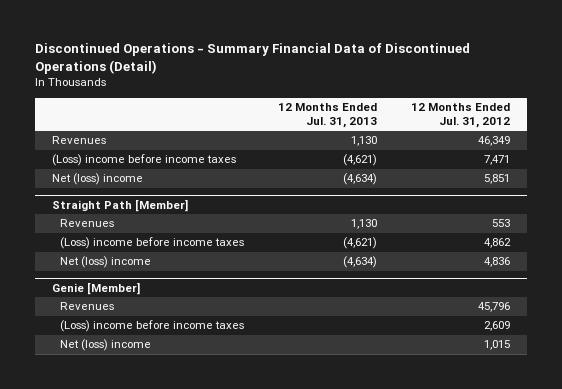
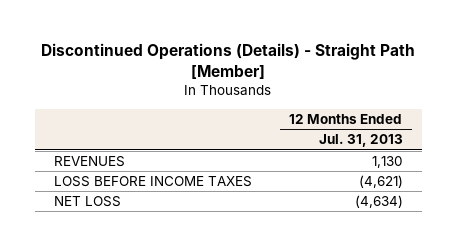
[34,42,470,74] Discontinued Operations - Summary Financial Data of Discontinued Operations (Detail) -> [41,43,416,80] Discontinued Operations (Details) - Straight Path [Member]
[411,102,511,129] 12 Months Ended Jul. 31, 2012 -> none
[51,198,188,212] Straight Path [Member] -> none
[60,219,115,228] Revenues -> none
[60,237,245,250] (Loss) income before income taxes -> none
[60,256,152,269] Net (loss) income -> none
[51,281,140,295] Genie [Member] -> none
[60,302,115,311] Revenues -> none
[60,320,245,333] (Loss) income before income taxes -> none
[60,339,152,352] Net (loss) income -> none
[51,136,106,145] Revenues -> [54,156,126,168] REVENUES
[51,154,236,167] (Loss) income before income taxes -> [54,176,253,188] LOSS BEFORE INCOME TAXES
[51,173,143,186] Net (loss) income -> [54,196,122,208] NET LOSS

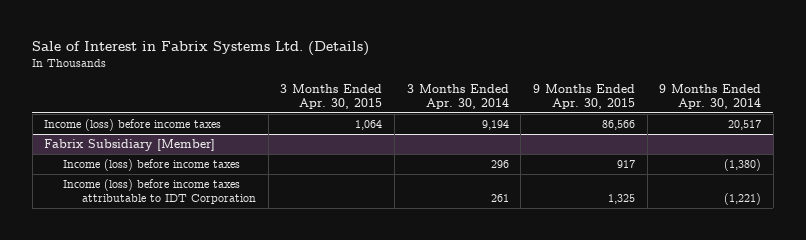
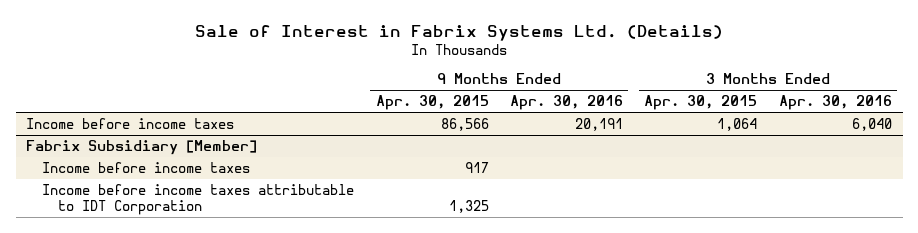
[406,83,509,109] 3 Months Ended Apr. 30, 2014 -> none
[659,83,762,109] 9 Months Ended Apr. 30, 2014 -> none
none -> [510,95,624,111] Apr. 30, 2016
none -> [778,95,892,111] Apr. 30, 2016
[44,119,222,132] Income (loss) before income taxes -> [26,118,235,130] Income before income taxes
[63,159,241,172] Income (loss) before income taxes -> [42,162,251,174] Income before income taxes
[63,179,257,205] Income (loss) before income taxes attributable to IDT Corporation -> [42,184,355,215] Income before income taxes attributable to IDT Corporation

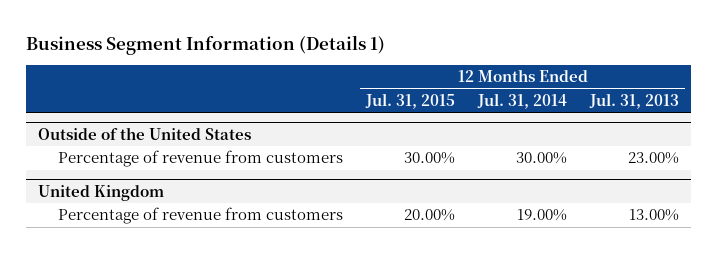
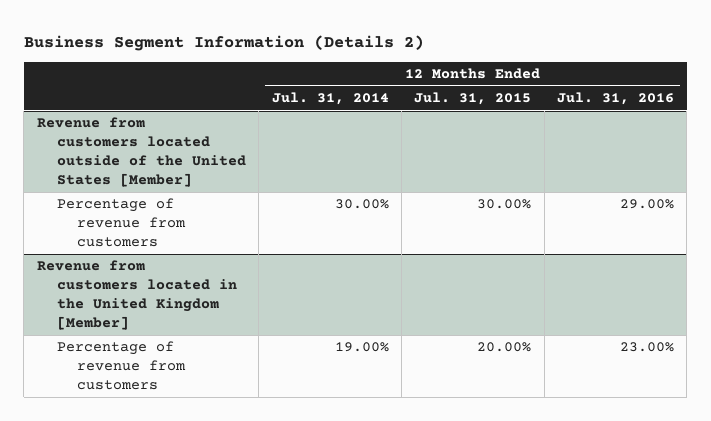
[26,34,386,55] Business Segment Information (Details 1) -> [23,34,424,51] Business Segment Information (Details 2)
[589,92,680,109] Jul. 31, 2013 -> none
none -> [557,92,675,106] Jul. 31, 2016
[37,126,251,140] Outside of the United States -> [36,117,246,188] Revenue from customers located outside of the United States [Member]
[37,184,164,201] United Kingdom -> [36,260,237,331] Revenue from customers located in the United Kingdom [Member]

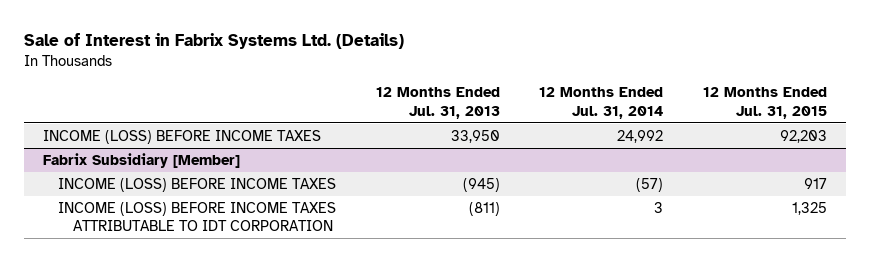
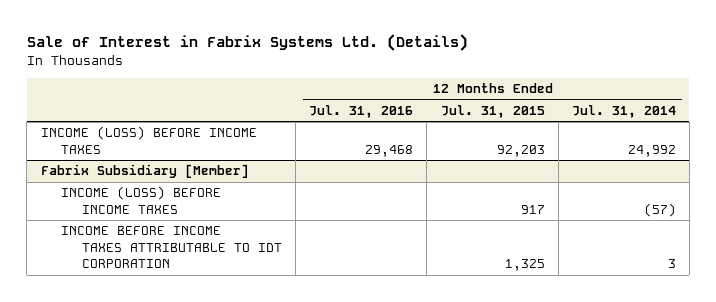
[375,87,500,119] 12 Months Ended Jul. 31, 2013 -> none
none -> [309,105,414,119] Jul. 31, 2016
[57,201,336,232] INCOME (LOSS) BEFORE INCOME TAXES ATTRIBUTABLE TO IDT CORPORATION -> [61,226,283,269] INCOME BEFORE INCOME TAXES ATTRIBUTABLE TO IDT CORPORATION

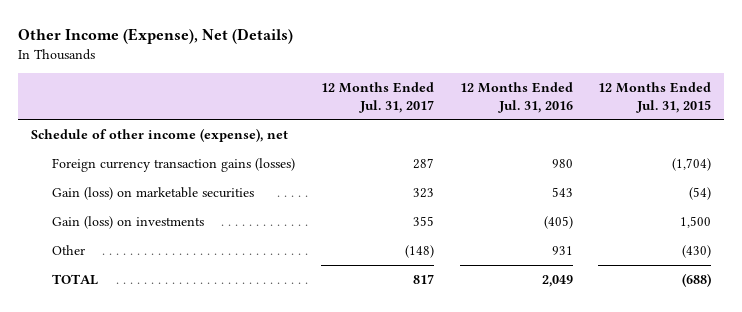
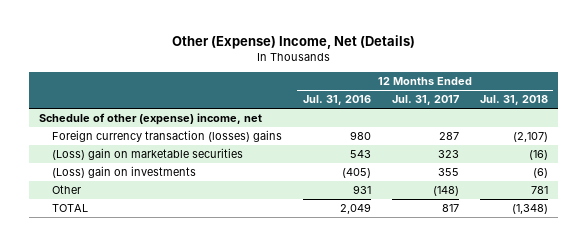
[18,28,294,45] Other Income (Expense), Net (Details) -> [171,35,415,50] Other (Expense) Income, Net (Details)
[598,82,712,113] 12 Months Ended Jul. 31, 2015 -> none
none -> [479,95,548,106] Jul. 31, 2018
[31,127,289,142] Schedule of other income (expense), net -> [39,113,263,126] Schedule of other (expense) income, net
[52,157,296,172] Foreign currency transaction gains (losses) -> [51,130,282,143] Foreign currency transaction (losses) gains
[52,186,255,200] Gain (loss) on marketable securities -> [51,148,243,161] (Loss) gain on marketable securities
[52,215,205,229] Gain (loss) on investments -> [51,166,196,179] (Loss) gain on investments

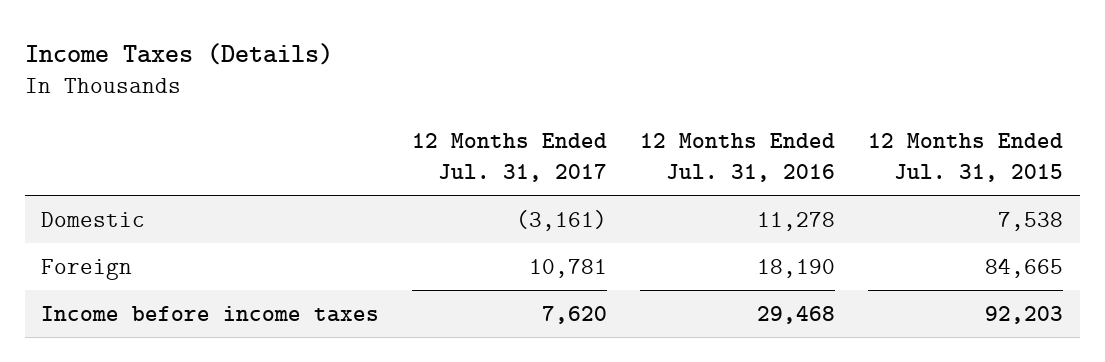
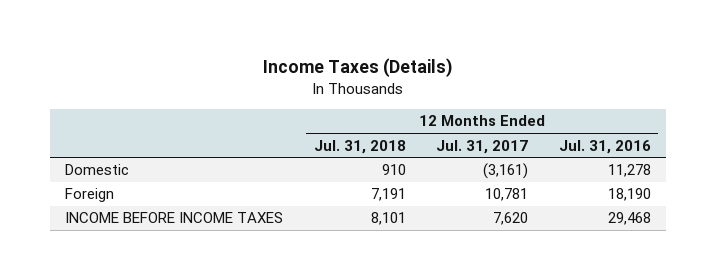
[868,132,1064,182] 12 Months Ended Jul. 31, 2015 -> none
none -> [313,139,406,154] Jul. 31, 2018
[41,305,380,322] Income before income taxes -> [65,212,284,224] INCOME BEFORE INCOME TAXES

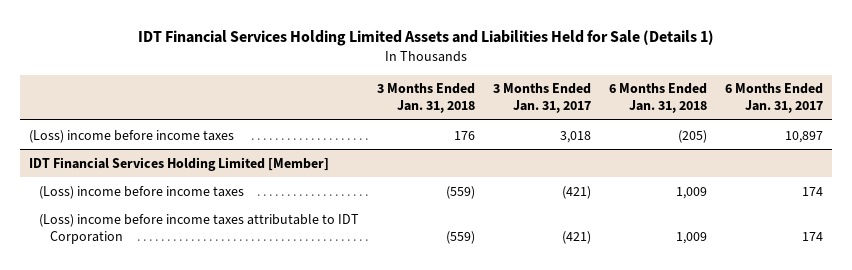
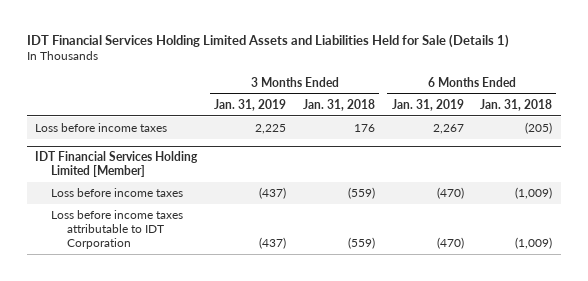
[492,83,591,114] 3 Months Ended Jan. 31, 2017 -> none
[724,83,823,114] 6 Months Ended Jan. 31, 2017 -> none
none -> [214,99,287,112] Jan. 31, 2019
none -> [391,99,464,112] Jan. 31, 2019
[28,129,234,143] (Loss) income before income taxes -> [35,123,168,133] Loss before income taxes
[39,185,245,199] (Loss) income before income taxes -> [51,188,184,198] Loss before income taxes
[675,186,707,199] 1,009 -> [515,187,553,200] (1,009)
[39,213,360,244] (Loss) income before income taxes attributable to IDT Corporation -> [51,210,184,250] Loss before income taxes attributable to IDT Corporation
[675,231,707,244] 1,009 -> [515,237,553,250] (1,009)

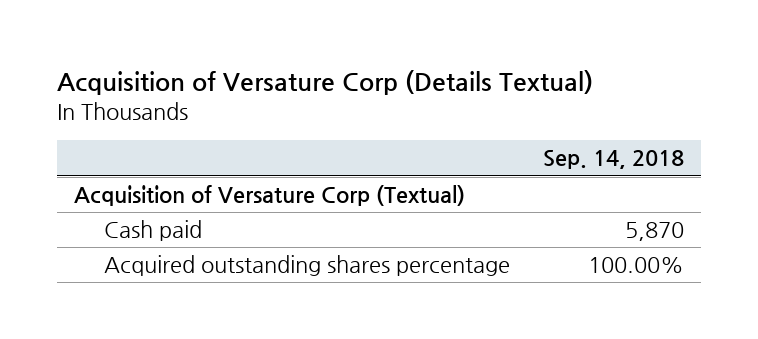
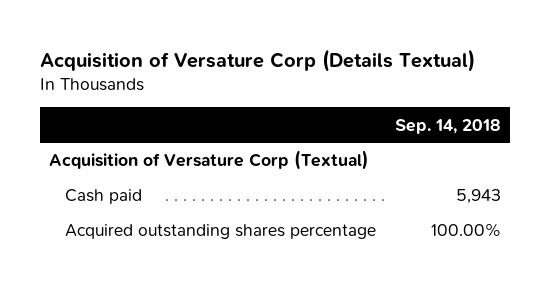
[625,222,685,242] 5,870 -> [455,189,501,205] 5,943

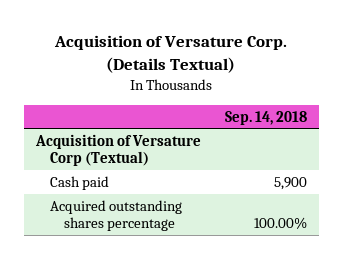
[39,48,475,72] Acquisition of Versature Corp (Details Textual) -> [54,35,288,73] Acquisition of Versature Corp. (Details Textual)
[455,189,501,205] 5,943 -> [273,176,307,190] 5,900

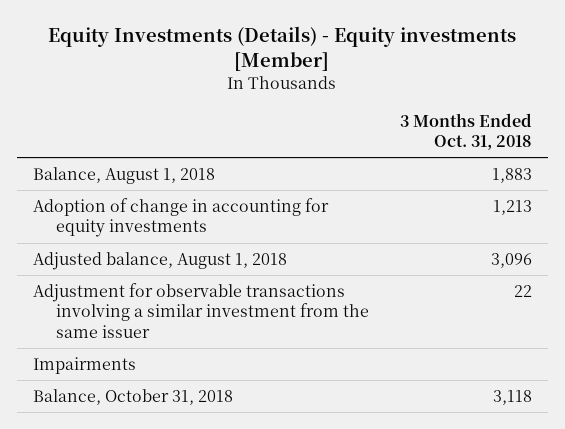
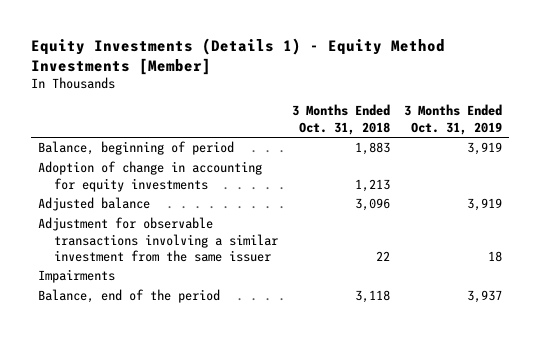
[48,26,517,71] Equity Investments (Details) - Equity investments [Member] -> [30,37,445,75] Equity Investments (Details 1) - Equity Method Investments [Member]
none -> [404,104,503,135] 3 Months Ended Oct. 31, 2019
[32,166,215,184] Balance, August 1, 2018 -> [37,141,234,156] Balance, beginning of period
[32,251,287,270] Adjusted balance, August 1, 2018 -> [37,197,150,212] Adjusted balance
[32,388,233,405] Balance, October 31, 2018 -> [37,289,220,304] Balance, end of the period

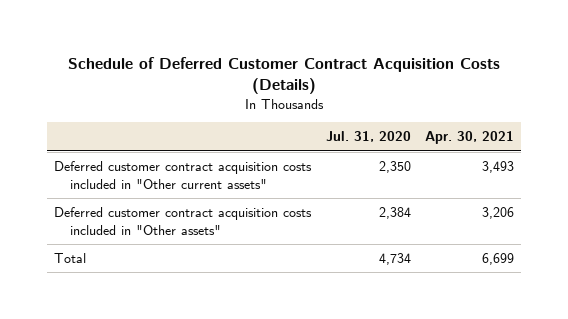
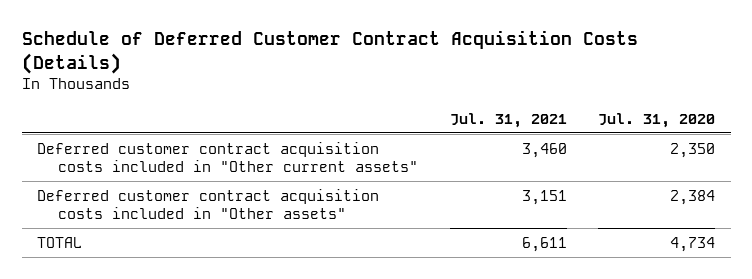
[424,131,514,145] Apr. 30, 2021 -> none
none -> [449,112,567,128] Jul. 31, 2021
[54,252,87,263] Total -> [37,236,83,248] TOTAL

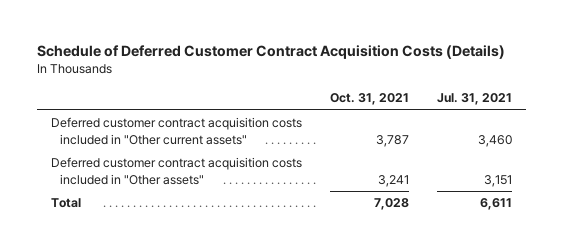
[597,112,715,128] Jul. 31, 2020 -> none
none -> [329,93,409,106] Oct. 31, 2021
[37,236,83,248] TOTAL -> [50,198,81,209] Total

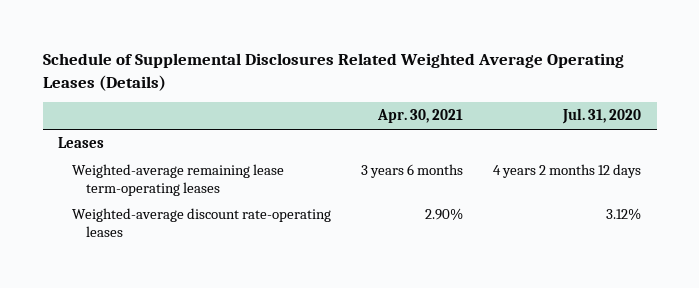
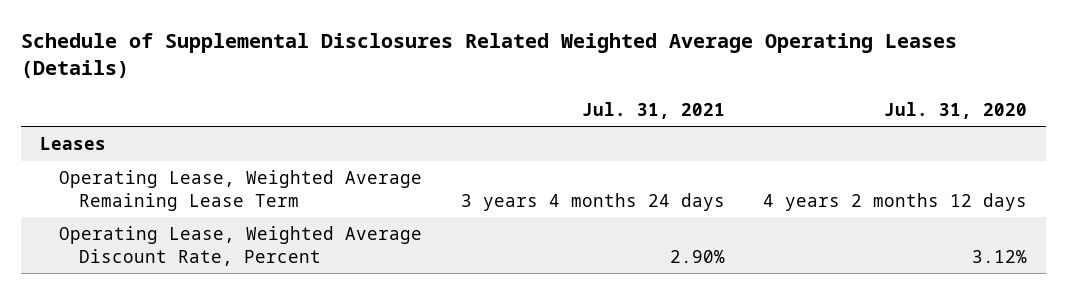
[377,109,464,124] Apr. 30, 2021 -> none
none -> [581,101,725,119] Jul. 31, 2021
[71,164,284,196] Weighted-average remaining lease term-operating leases -> [59,170,423,211] Operating Lease, Weighted Average Remaining Lease Term
[71,208,331,237] Weighted-average discount rate-operating leases -> [59,226,423,266] Operating Lease, Weighted Average Discount Rate, Percent

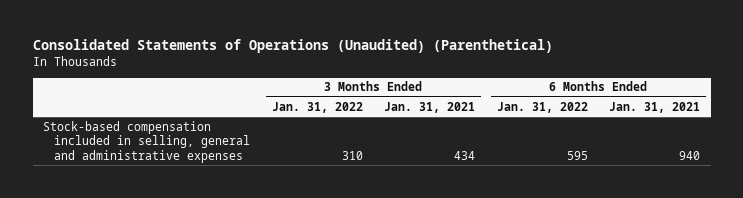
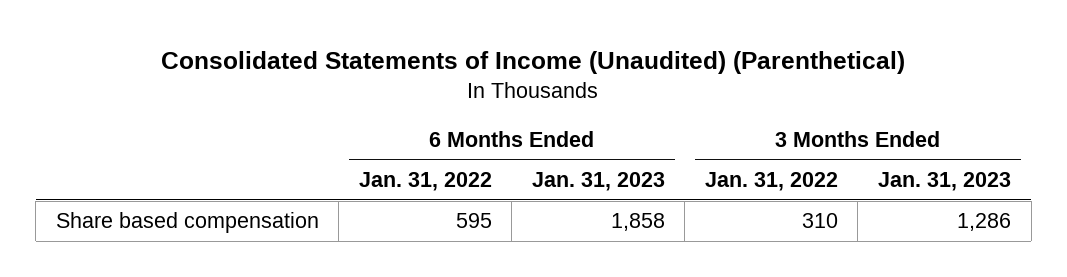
[32,39,553,54] Consolidated Statements of Operations (Unaudited) (Parenthetical) -> [161,51,906,75] Consolidated Statements of Income (Unaudited) (Parenthetical)
[384,101,476,113] Jan. 31, 2021 -> none
[609,101,701,113] Jan. 31, 2021 -> none
none -> [531,172,665,192] Jan. 31, 2023
none -> [877,172,1011,192] Jan. 31, 2023
[43,120,251,163] Stock-based compensation included in selling, general and administrative expenses -> [55,212,319,234] Share based compensation

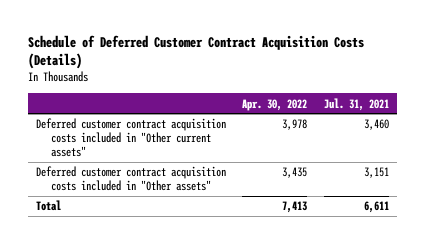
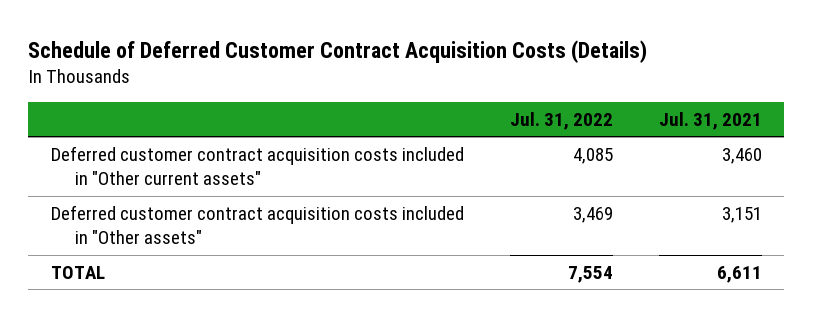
[242,98,308,111] Apr. 30, 2022 -> none
none -> [509,111,613,130] Jul. 31, 2022
[36,200,62,212] Total -> [51,265,106,279] TOTAL

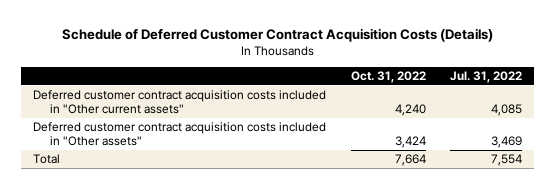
[658,111,762,130] Jul. 31, 2021 -> none
none -> [350,71,426,84] Oct. 31, 2022
[51,265,106,279] TOTAL -> [33,154,61,165] Total

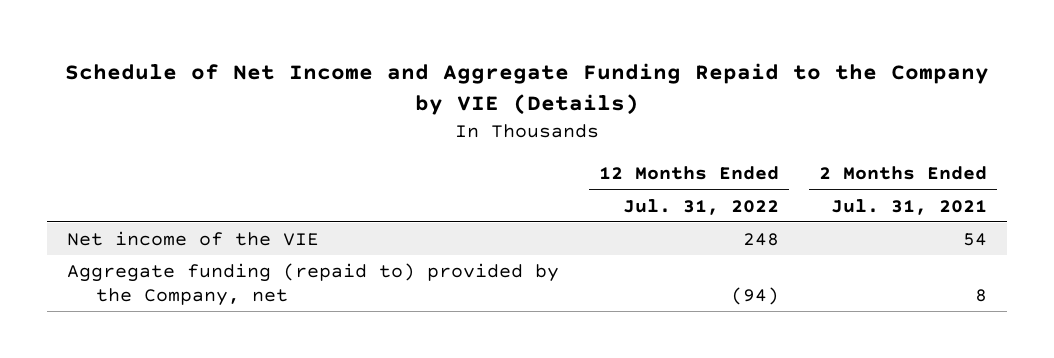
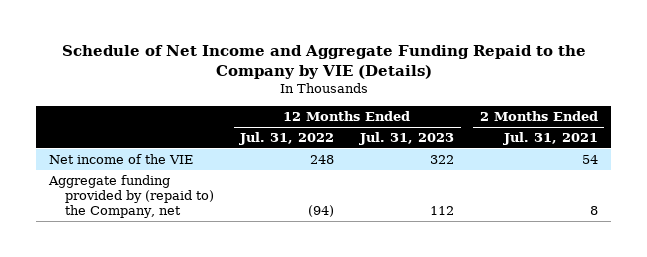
none -> [359,132,455,146] Jul. 31, 2023
[67,263,560,306] Aggregate funding (repaid to) provided by the Company, net -> [48,175,215,219] Aggregate funding provided by (repaid to) the Company, net

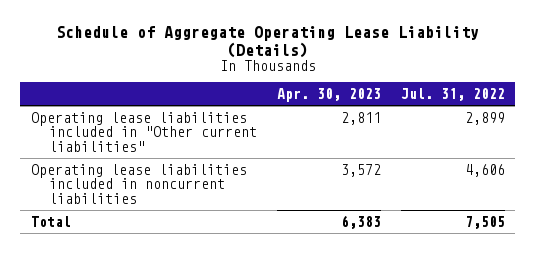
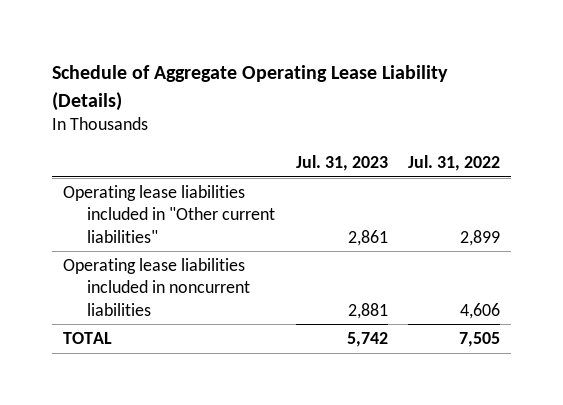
[276,87,381,102] Apr. 30, 2023 -> none
none -> [295,154,388,171] Jul. 31, 2023
[30,215,71,227] Total -> [62,332,112,345] TOTAL

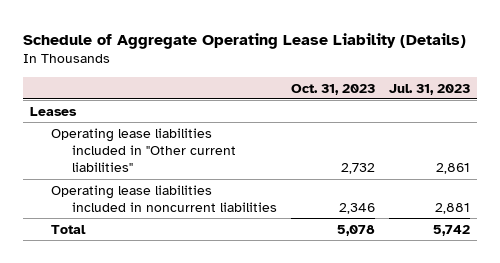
[408,154,501,171] Jul. 31, 2022 -> none
none -> [291,83,376,95] Oct. 31, 2023
none -> [30,106,78,116] Leases
[62,332,112,345] TOTAL -> [51,224,87,234] Total

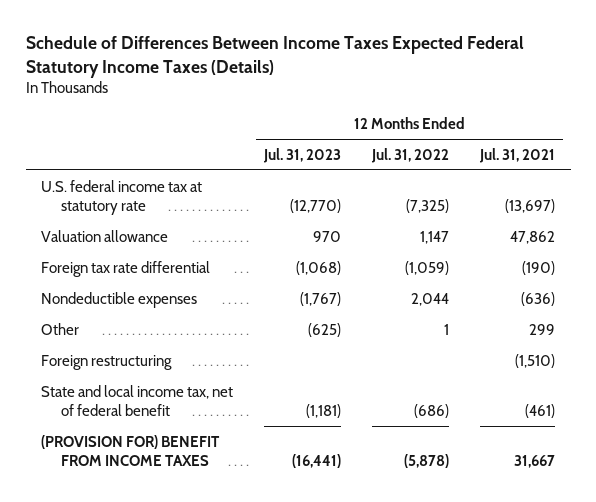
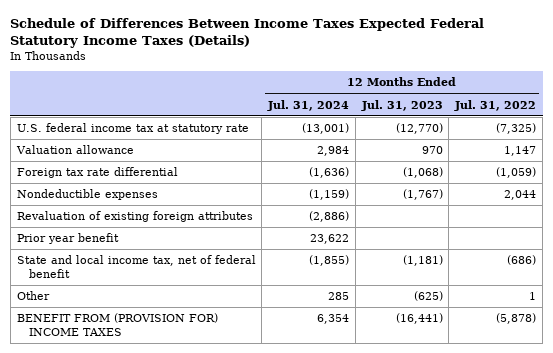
[479,147,556,163] Jul. 31, 2021 -> none
none -> [267,99,350,111] Jul. 31, 2024
[41,354,173,370] Foreign restructuring -> none
none -> [16,211,253,223] Revaluation of existing foreign attributes
none -> [16,233,119,245] Prior year benefit
[41,322,80,335] Other -> [16,291,50,301] Other
[41,434,221,466] (PROVISION FOR) BENEFIT FROM INCOME TAXES -> [16,313,218,337] BENEFIT FROM (PROVISION FOR) INCOME TAXES

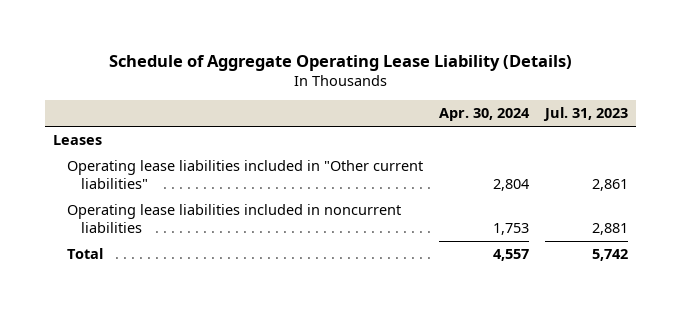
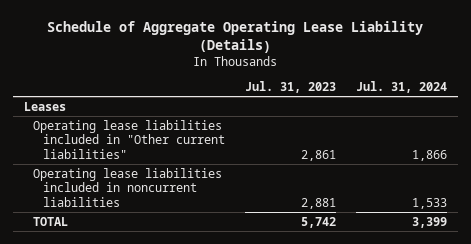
[439,108,531,122] Apr. 30, 2024 -> none
none -> [356,81,448,94] Jul. 31, 2024
[67,247,104,259] Total -> [33,216,69,226] TOTAL

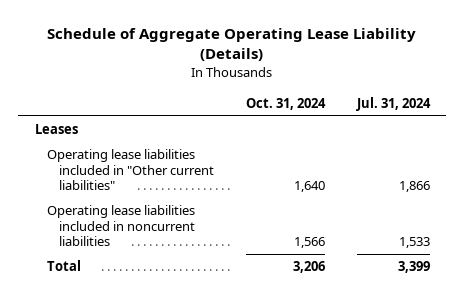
[245,81,337,94] Jul. 31, 2023 -> none
none -> [245,97,326,110] Oct. 31, 2024
[33,216,69,226] TOTAL -> [46,260,81,272] Total

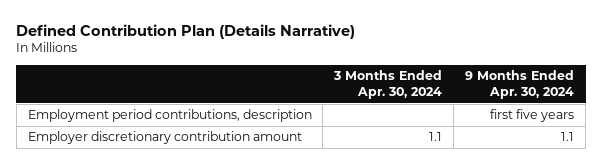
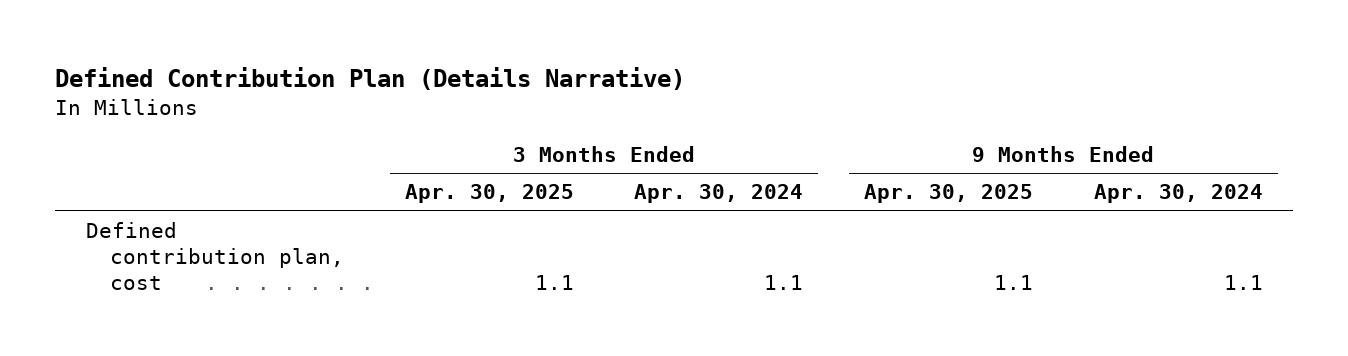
none -> [404,184,574,204] Apr. 30, 2025
none -> [863,184,1033,204] Apr. 30, 2025
[27,109,312,123] Employment period contributions, description -> none
[27,131,302,145] Employer discretionary contribution amount -> [85,222,345,290] Defined contribution plan, cost

